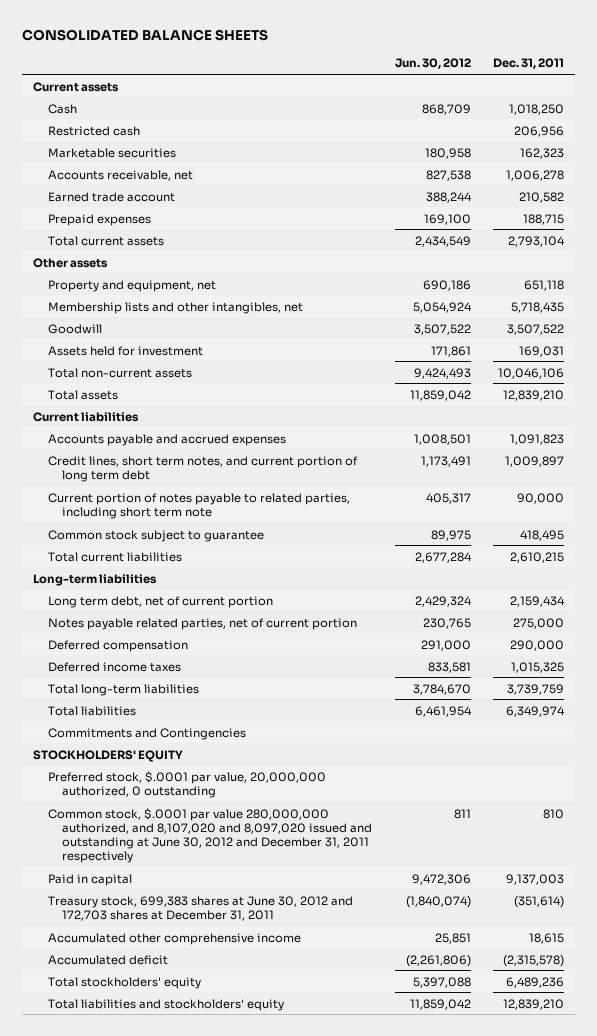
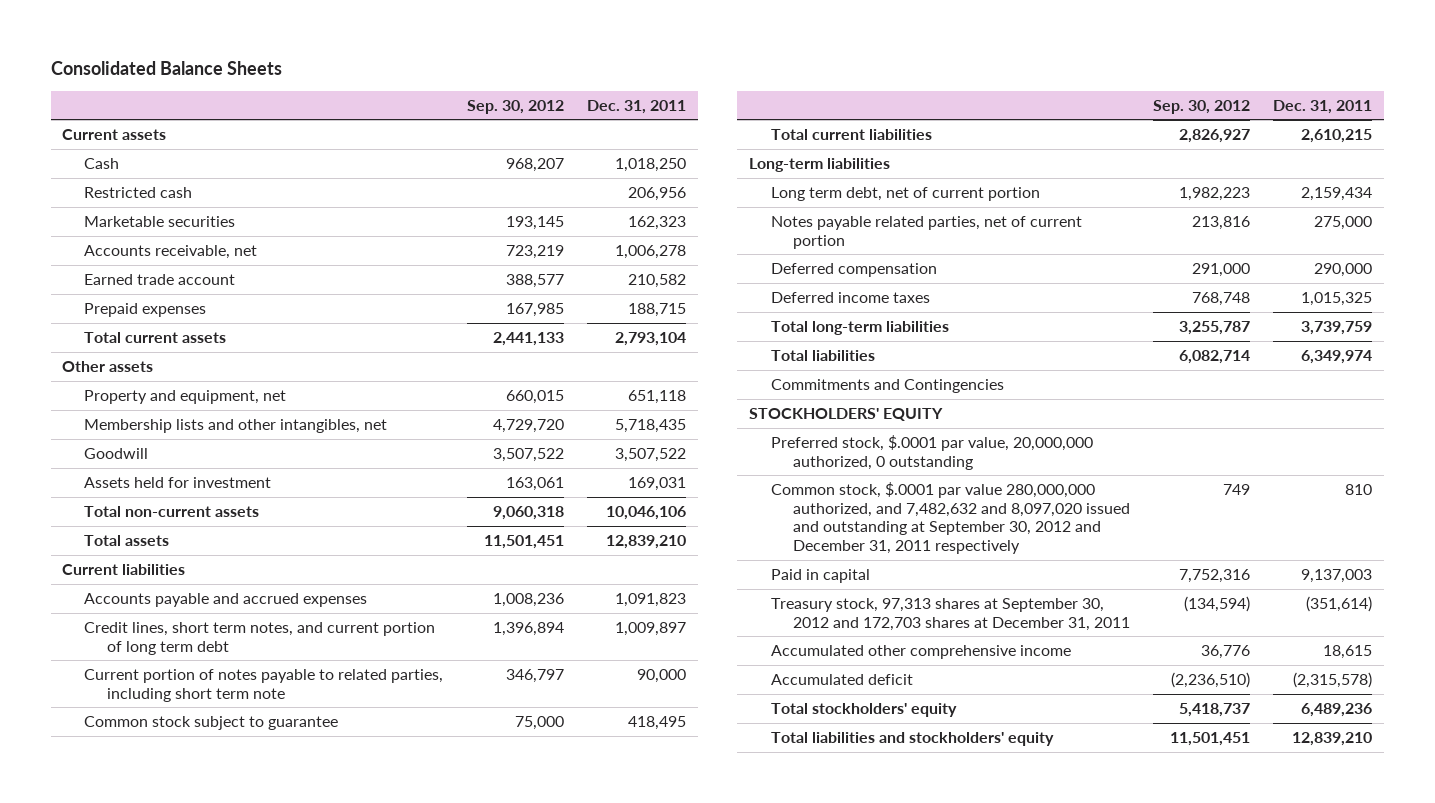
[21,28,268,41] CONSOLIDATED BALANCE SHEETS -> [50,61,282,76] Consolidated Balance Sheets
[394,58,471,70] Jun. 30, 2012 -> none
none -> [466,99,564,114] Sep. 30, 2012
[47,807,373,864] Common stock, $.0001 par value 280,000,000 authorized, and 8,107,020 and 8,097,020 issued and outstanding at June 30, 2012 and December 31, 2011 respectively -> [770,481,1130,555] Common stock, $.0001 par value 280,000,000 authorized, and 7,482,632 and 8,097,020 issued and outstanding at September 30, 2012 and December 31, 2011 respectively
[47,895,353,921] Treasury stock, 699,383 shares at June 30, 2012 and 172,703 shares at December 31, 2011 -> [770,597,1130,631] Treasury stock, 97,313 shares at September 30, 2012 and 172,703 shares at December 31, 2011

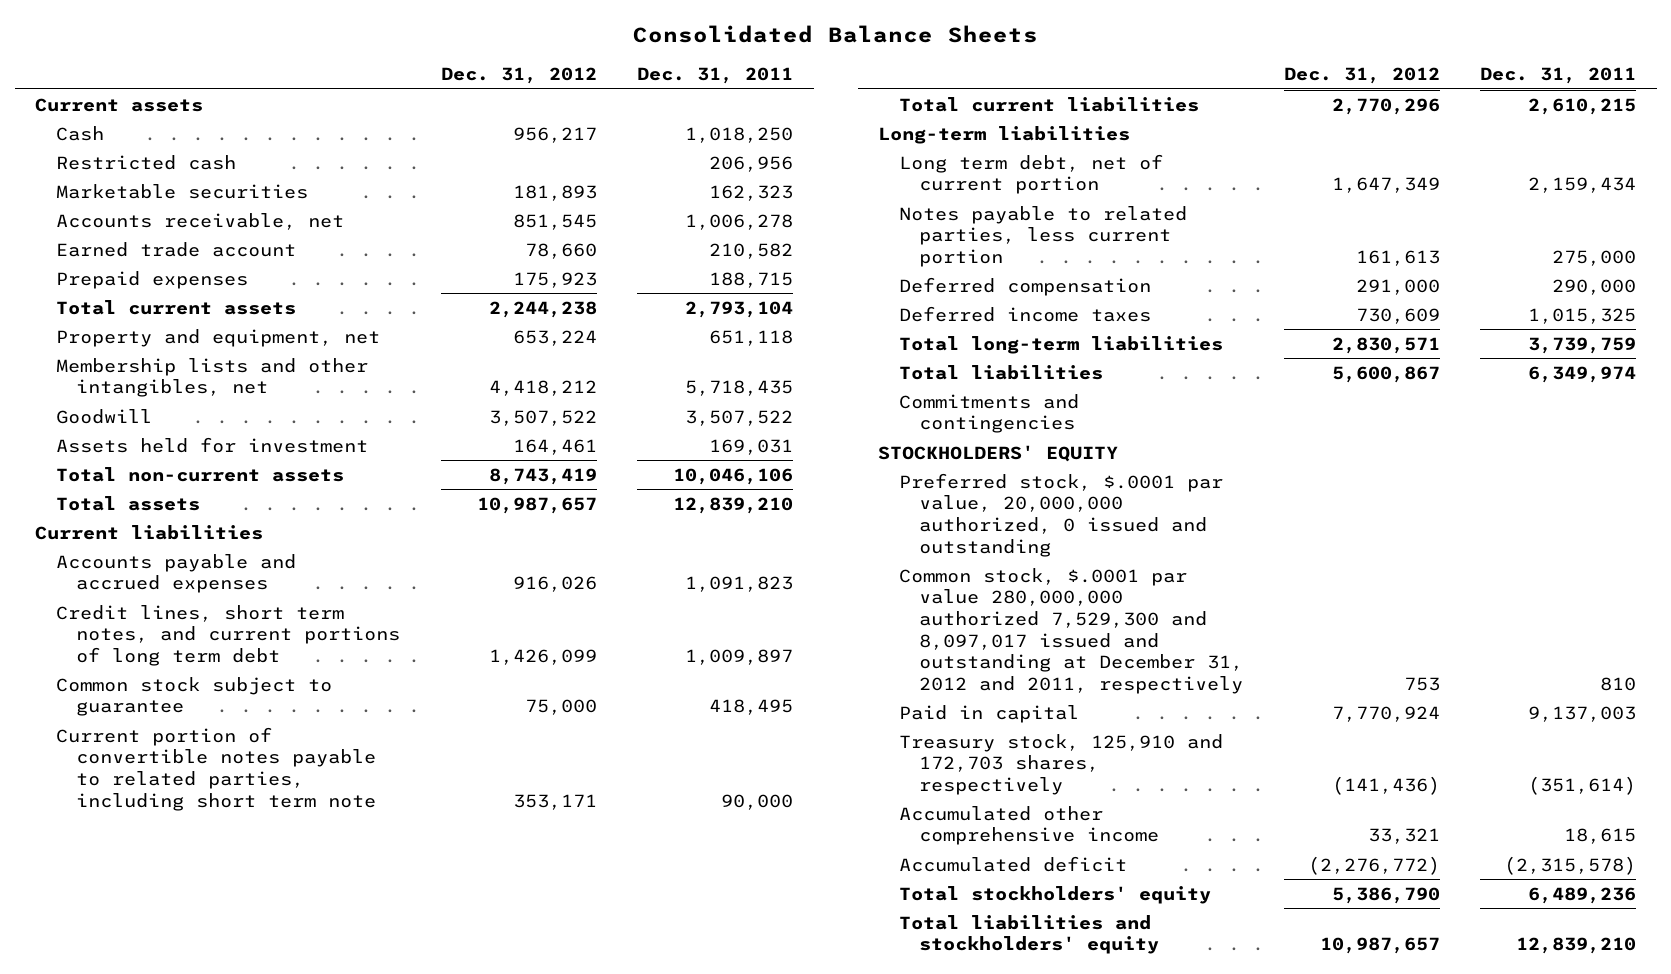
[466,99,564,114] Sep. 30, 2012 -> none
none -> [440,67,597,85] Dec. 31, 2012
[62,360,154,372] Other assets -> none
[84,668,444,702] Current portion of notes payable to related parties, including short term note -> none
[84,621,436,655] Credit lines, short term notes, and current portion of long term debt -> [55,604,401,666] Credit lines, short term notes, and current portions of long term debt
none -> [55,726,377,811] Current portion of convertible notes payable to related parties, including short term note
[770,215,1082,249] Notes payable related parties, net of current portion -> [898,205,1187,267] Notes payable to related parties, less current portion
[770,378,1004,393] Commitments and Contingencies -> [898,393,1079,434] Commitments and contingencies
[770,434,1093,470] Preferred stock, $.0001 par value, 20,000,000 authorized, 0 outstanding -> [898,472,1223,557] Preferred stock, $.0001 par value, 20,000,000 authorized, 0 issued and outstanding
[770,481,1130,555] Common stock, $.0001 par value 280,000,000 authorized, and 7,482,632 and 8,097,020 issued and outstanding at September 30, 2012 and December 31, 2011 respectively -> [898,567,1244,694] Common stock, $.0001 par value 280,000,000 authorized 7,529,300 and 8,097,017 issued and outstanding at December 31, 2012 and 2011, respectively
[770,597,1130,631] Treasury stock, 97,313 shares at September 30, 2012 and 172,703 shares at December 31, 2011 -> [898,733,1223,795] Treasury stock, 125,910 and 172,703 shares, respectively

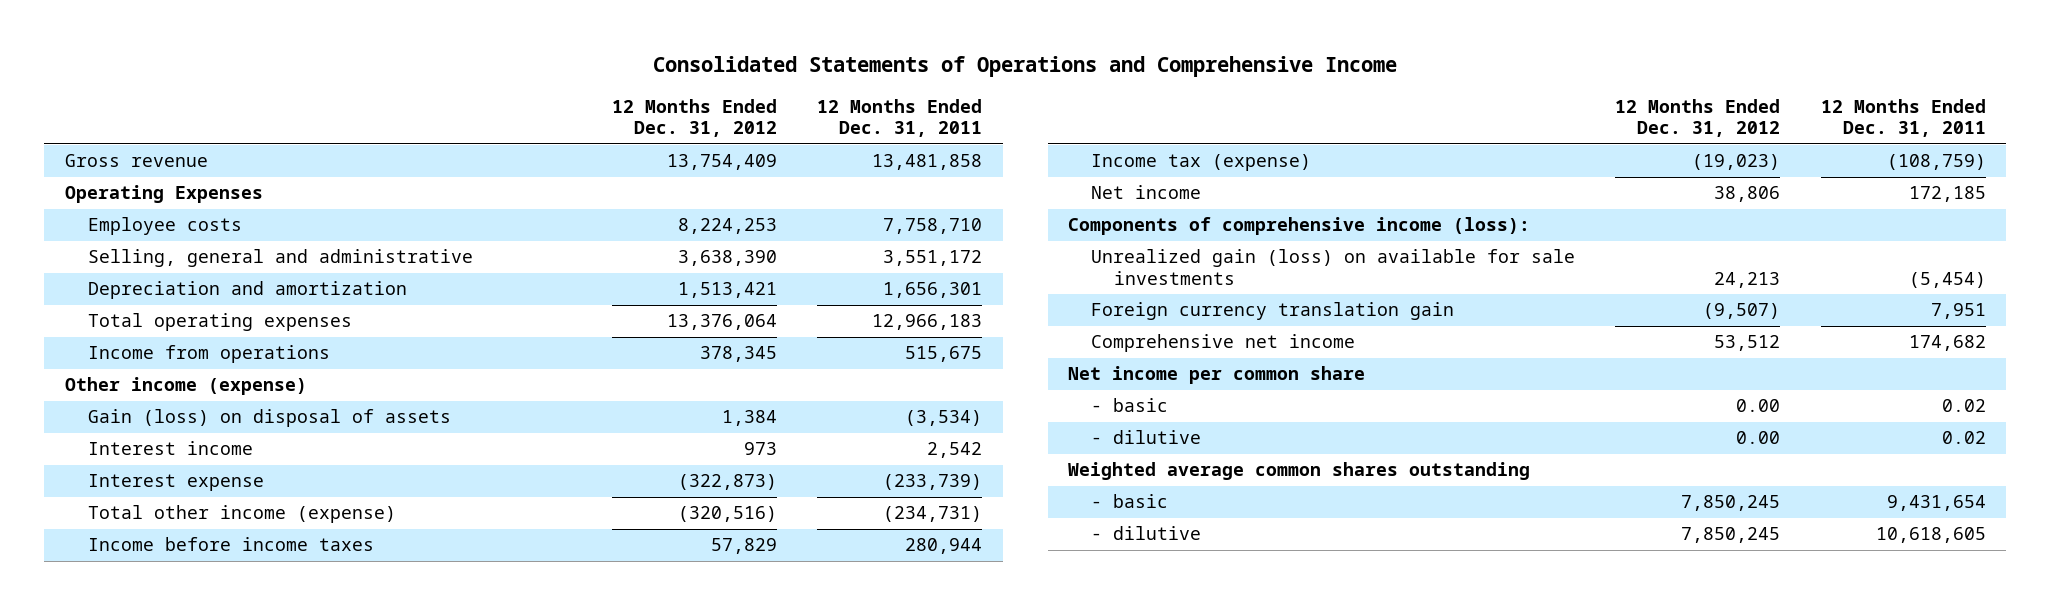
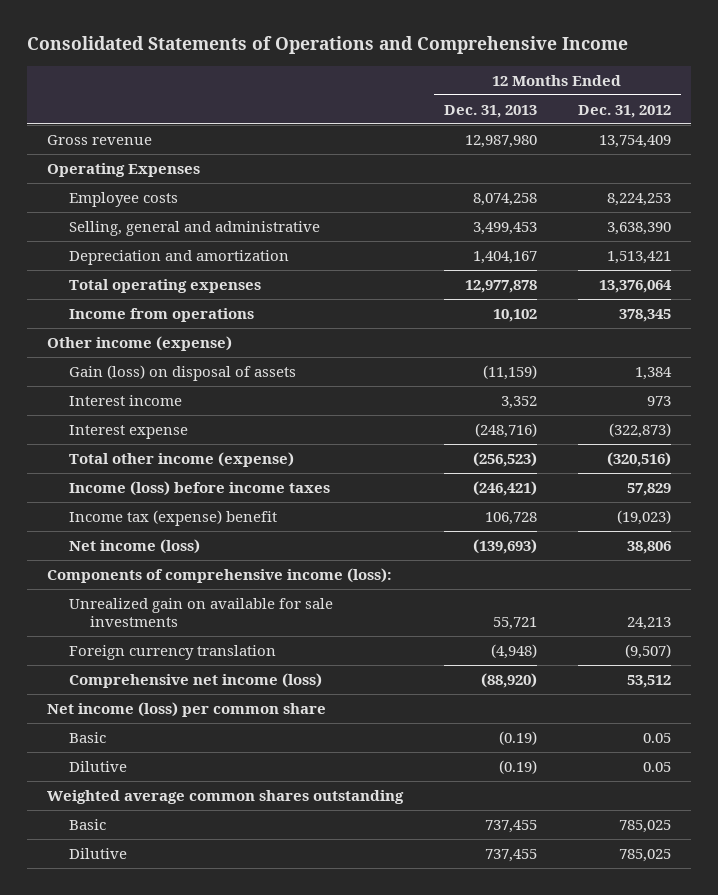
[817,98,983,138] 12 Months Ended Dec. 31, 2011 -> none
none -> [443,104,537,118] Dec. 31, 2013
[87,537,374,552] Income before income taxes -> [68,481,330,497] Income (loss) before income taxes
[1090,154,1311,172] Income tax (expense) -> [68,510,277,527] Income tax (expense) benefit
[1090,185,1201,200] Net income -> [68,539,200,555] Net income (loss)
[1090,249,1575,285] Unrealized gain (loss) on available for sale investments -> [68,598,333,627] Unrealized gain on available for sale investments
[1090,302,1454,321] Foreign currency translation gain -> [68,645,276,661] Foreign currency translation
[1090,334,1355,353] Comprehensive net income -> [68,673,322,689] Comprehensive net income (loss)
[1067,366,1365,385] Net income per common share -> [47,702,327,718] Net income (loss) per common share
[1090,398,1168,413] - basic -> [68,732,106,744] Basic
[1736,399,1781,413] 0.00 -> [642,733,671,744] 0.05
[1090,430,1201,445] - dilutive -> [68,761,127,773] Dilutive
[1736,431,1781,445] 0.00 -> [642,762,671,773] 0.05
[1090,494,1168,509] - basic -> [68,819,106,831] Basic
[1681,495,1781,512] 7,850,245 -> [618,820,671,834] 785,025
[1090,526,1201,541] - dilutive -> [68,848,127,860] Dilutive
[1681,527,1781,544] 7,850,245 -> [618,849,671,863] 785,025

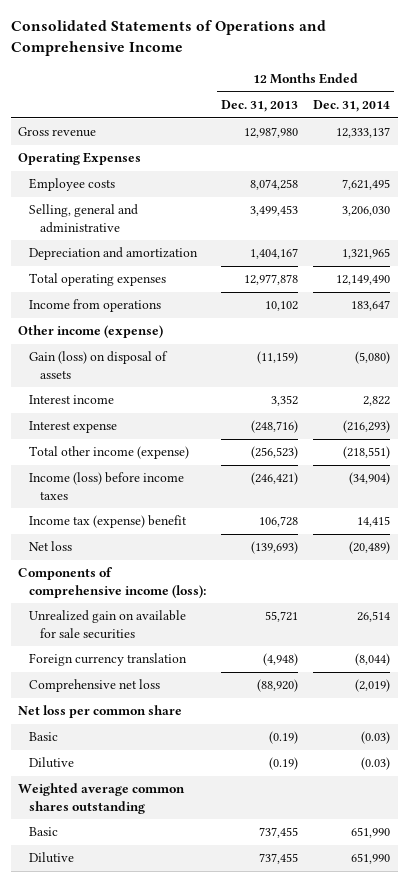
[577,104,671,118] Dec. 31, 2012 -> none
none -> [313,99,391,112] Dec. 31, 2014
[68,539,200,555] Net income (loss) -> [29,541,73,552] Net loss
[68,598,333,627] Unrealized gain on available for sale investments -> [29,610,187,639] Unrealized gain on available for sale securities
[68,673,322,689] Comprehensive net income (loss) -> [29,679,161,693] Comprehensive net loss
[47,702,327,718] Net income (loss) per common share -> [18,705,183,719] Net loss per common share

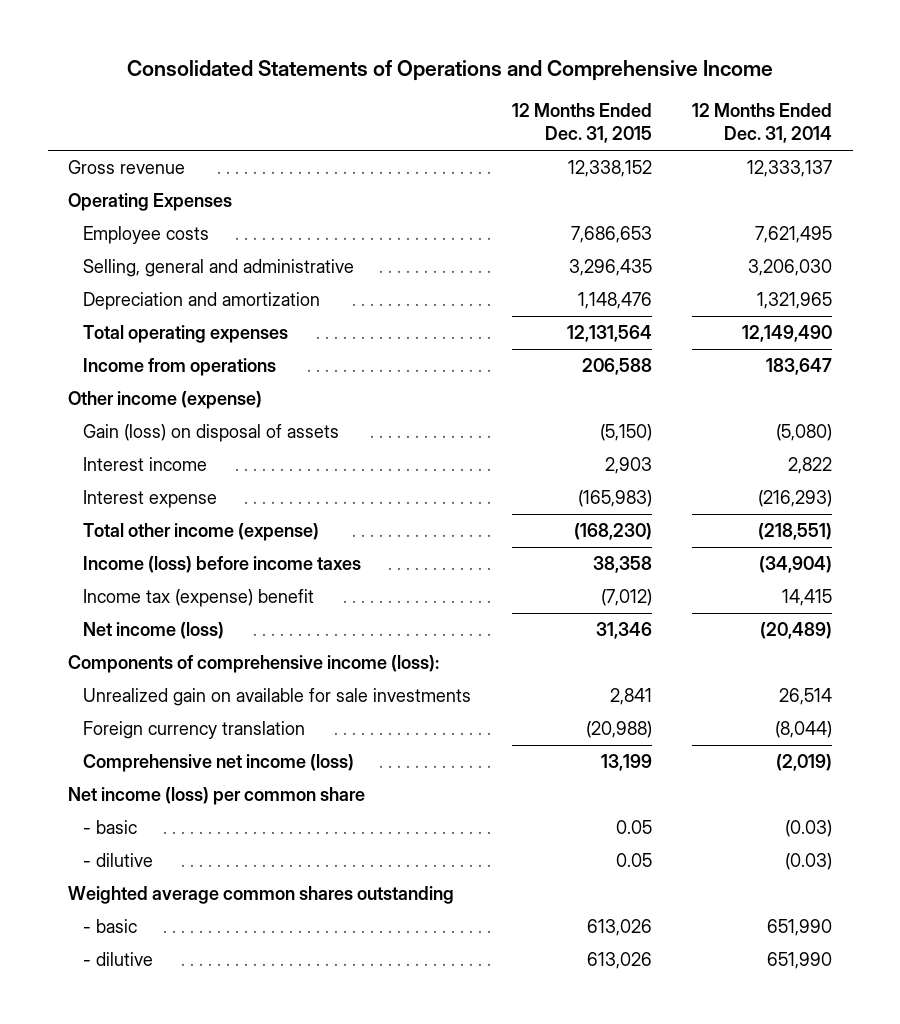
[221,99,299,112] Dec. 31, 2013 -> none
none -> [511,103,652,144] 12 Months Ended Dec. 31, 2015
[29,541,73,552] Net loss -> [83,622,225,640] Net income (loss)
[29,610,187,639] Unrealized gain on available for sale securities -> [83,688,472,707] Unrealized gain on available for sale investments
[29,679,161,693] Comprehensive net loss -> [83,754,355,773] Comprehensive net income (loss)
[18,705,183,719] Net loss per common share -> [67,787,365,806] Net income (loss) per common share
[29,732,59,742] Basic -> [83,820,138,835] - basic
[29,757,75,769] Dilutive -> [83,853,154,868] - dilutive
[29,827,59,837] Basic -> [83,919,138,934] - basic
[29,852,75,864] Dilutive -> [83,952,154,967] - dilutive

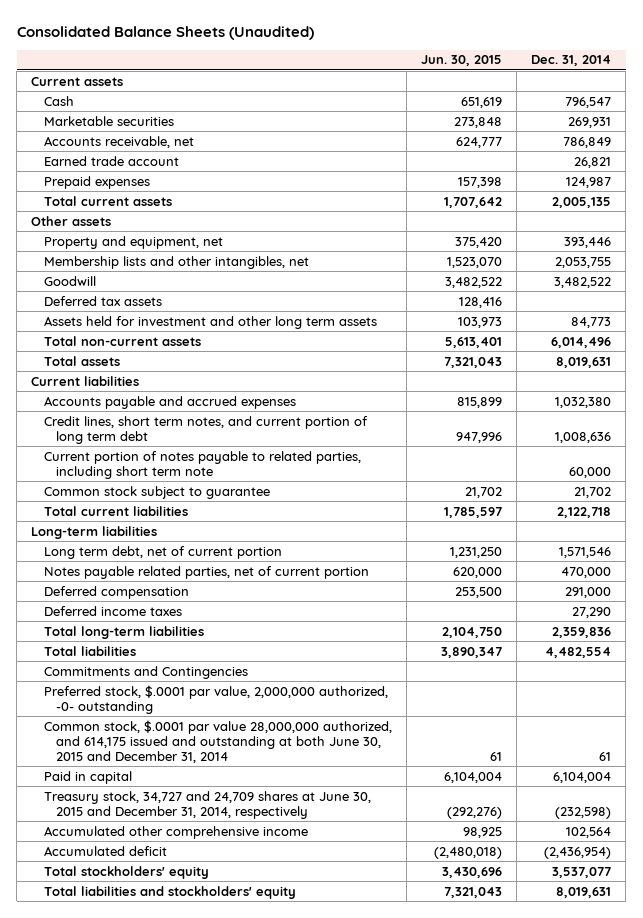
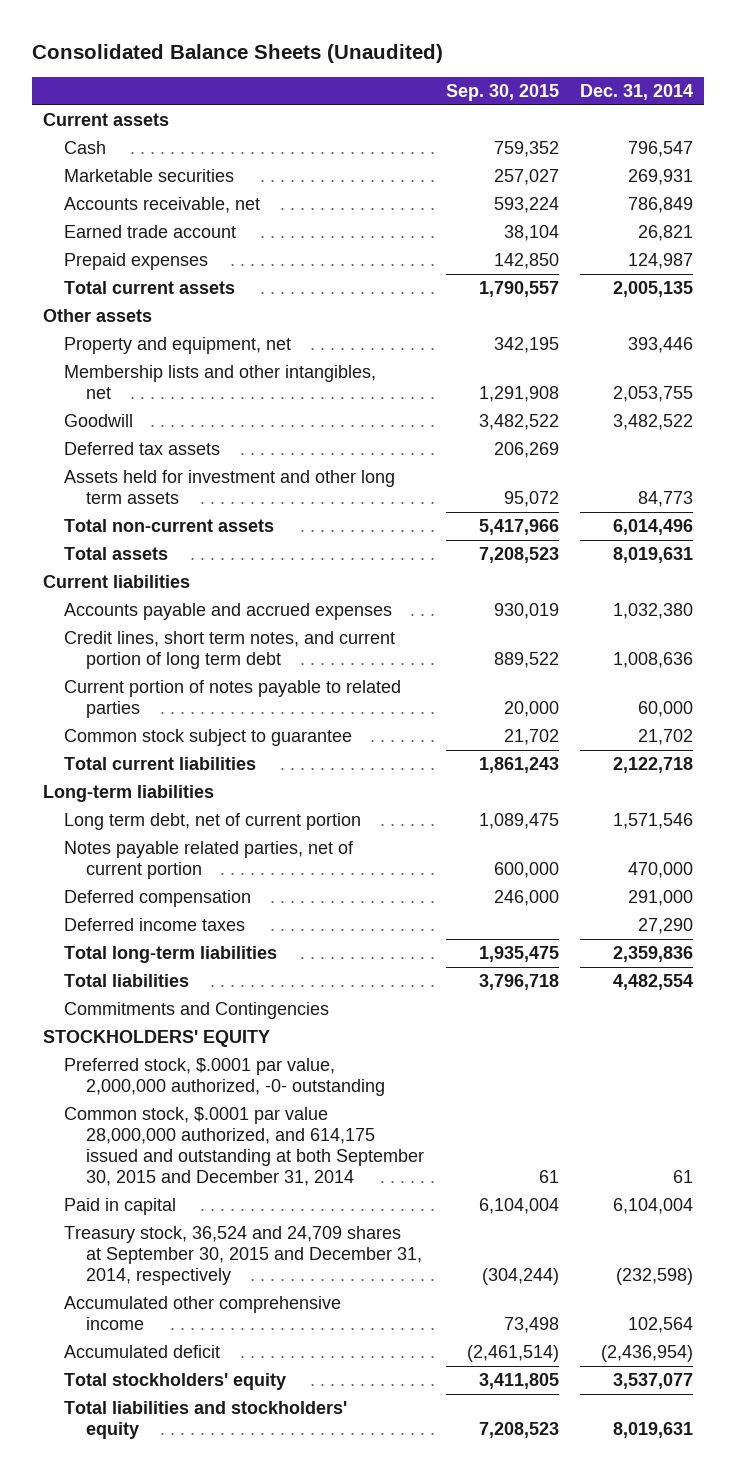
[420,55,502,67] Jun. 30, 2015 -> none
none -> [445,83,559,101] Sep. 30, 2015
[43,450,361,479] Current portion of notes payable to related parties, including short term note -> [64,679,402,719] Current portion of notes payable to related parties
none -> [42,1029,270,1047] STOCKHOLDERS' EQUITY
[43,719,392,763] Common stock, $.0001 par value 28,000,000 authorized, and 614,175 issued and outstanding at both June 30, 2015 and December 31, 2014 -> [64,1106,424,1187] Common stock, $.0001 par value 28,000,000 authorized, and 614,175 issued and outstanding at both September 30, 2015 and December 31, 2014
[43,790,371,819] Treasury stock, 34,727 and 24,709 shares at June 30, 2015 and December 31, 2014, respectively -> [64,1225,422,1286] Treasury stock, 36,524 and 24,709 shares at September 30, 2015 and December 31, 2014, respectively

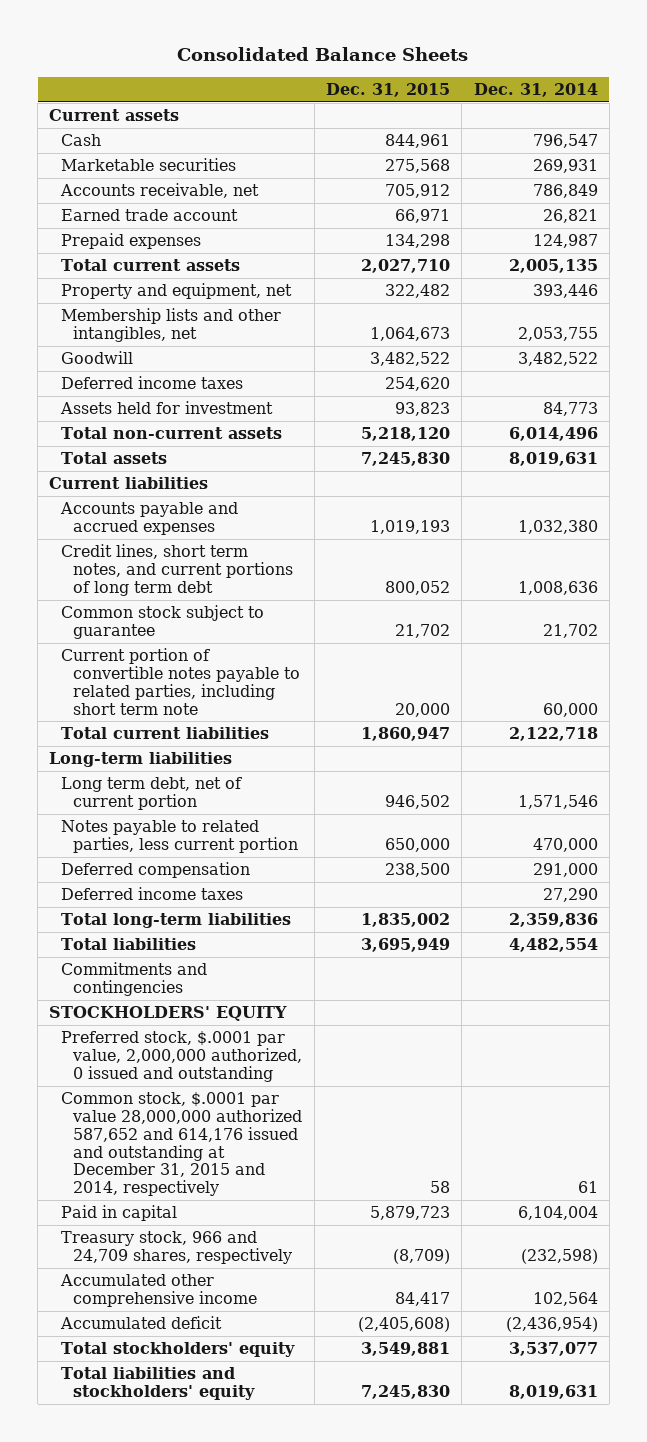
[31,44,443,64] Consolidated Balance Sheets (Unaudited) -> [177,47,469,62] Consolidated Balance Sheets
[445,83,559,101] Sep. 30, 2015 -> none
none -> [325,82,450,97] Dec. 31, 2015
[42,308,152,322] Other assets -> none
[64,441,221,455] Deferred tax assets -> [61,375,244,389] Deferred income taxes
[64,469,396,505] Assets held for investment and other long term assets -> [60,400,274,414] Assets held for investment
[64,679,402,719] Current portion of notes payable to related parties -> none
[64,630,396,670] Credit lines, short term notes, and current portion of long term debt -> [61,543,294,596] Credit lines, short term notes, and current portions of long term debt
none -> [61,647,301,715] Current portion of convertible notes payable to related parties, including short term note
[64,840,355,880] Notes payable related parties, net of current portion -> [61,819,299,853] Notes payable to related parties, less current portion
[64,1001,330,1019] Commitments and Contingencies -> [61,961,208,996] Commitments and contingencies
[64,1057,385,1097] Preferred stock, $.0001 par value, 2,000,000 authorized, -0- outstanding -> [61,1030,303,1082] Preferred stock, $.0001 par value, 2,000,000 authorized, 0 issued and outstanding
[64,1106,424,1187] Common stock, $.0001 par value 28,000,000 authorized, and 614,175 issued and outstanding at both September 30, 2015 and December 31, 2014 -> [61,1091,303,1197] Common stock, $.0001 par value 28,000,000 authorized 587,652 and 614,176 issued and outstanding at December 31, 2015 and 2014, respectively
[64,1225,422,1286] Treasury stock, 36,524 and 24,709 shares at September 30, 2015 and December 31, 2014, respectively -> [61,1230,293,1264] Treasury stock, 966 and 24,709 shares, respectively

